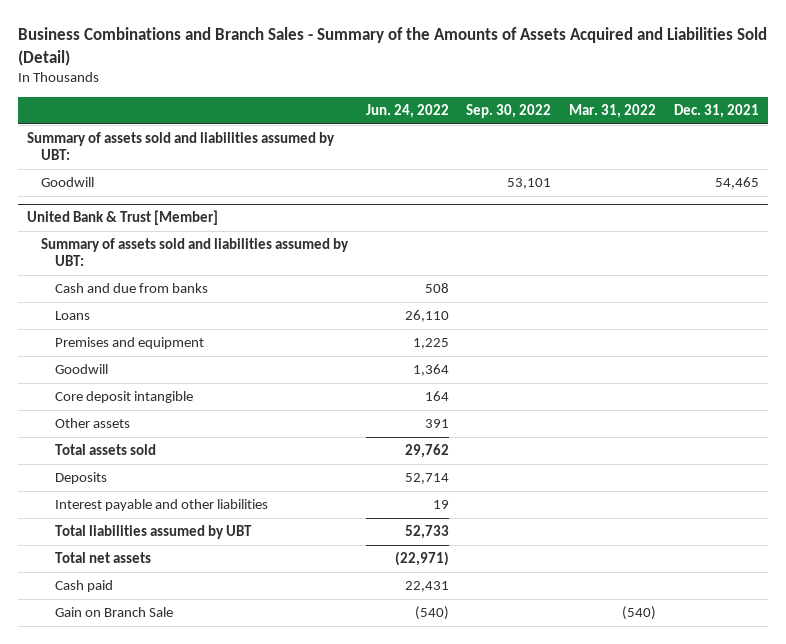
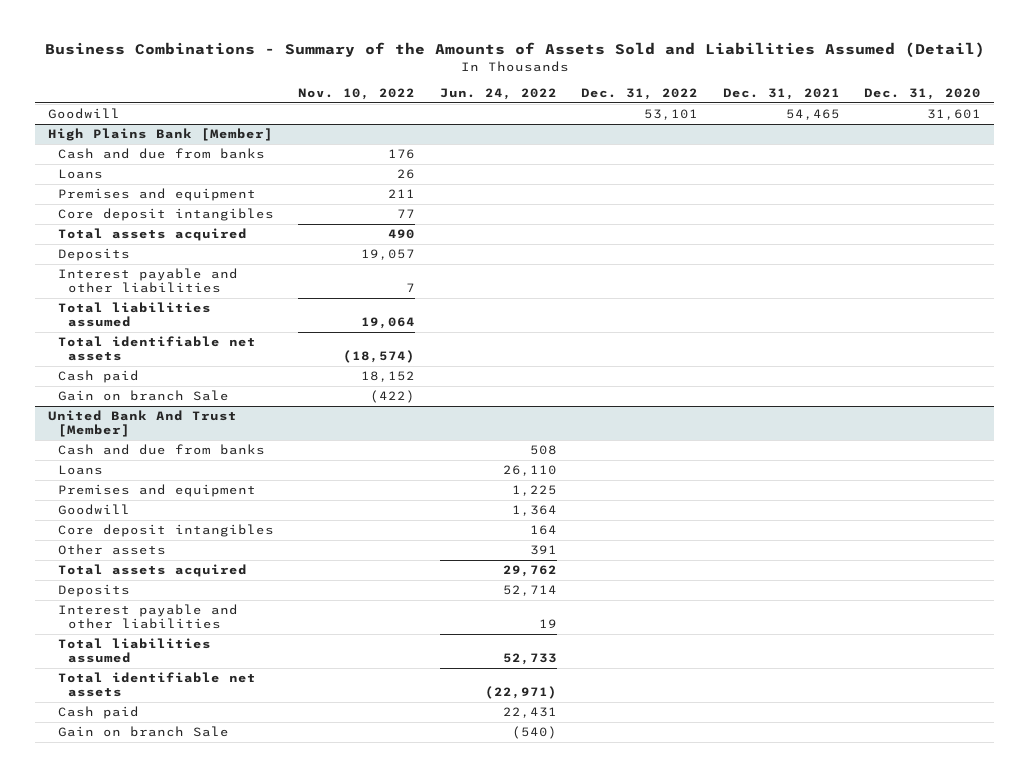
[17,27,767,66] Business Combinations and Branch Sales - Summary of the Amounts of Assets Acquired and Liabilities Sold (Detail) -> [44,42,985,59] Business Combinations - Summary of the Amounts of Assets Sold and Liabilities Assumed (Detail)
[466,103,552,118] Sep. 30, 2022 -> none
[569,103,657,118] Mar. 31, 2022 -> none
none -> [298,87,416,100] Nov. 10, 2022
none -> [581,87,699,100] Dec. 31, 2022
none -> [864,87,982,100] Dec. 31, 2020
[26,132,335,160] Summary of assets sold and liabilities assumed by UBT: -> none
[40,238,349,266] Summary of assets sold and liabilities assumed by UBT: -> none
none -> [47,128,273,142] High Plains Bank [Member]
none -> [57,148,265,160] Cash and due from banks
none -> [57,169,103,180] Loans
none -> [57,188,256,202] Premises and equipment
none -> [57,208,274,222] Core deposit intangibles
none -> [57,228,247,242] Total assets acquired
none -> [57,248,130,262] Deposits
none -> [57,268,238,294] Interest payable and other liabilities
none -> [57,302,211,328] Total liabilities assumed
none -> [57,336,256,362] Total identifiable net assets
none -> [57,370,139,384] Cash paid
none -> [57,390,229,402] Gain on branch Sale
[26,210,218,226] United Bank & Trust [Member] -> [47,410,237,438] United Bank And Trust [Member]
[54,391,193,404] Core deposit intangible -> [57,524,274,538] Core deposit intangibles
[54,444,156,456] Total assets sold -> [57,564,247,578] Total assets acquired
[54,525,252,540] Total liabilities assumed by UBT -> [57,638,211,664] Total liabilities assumed
[54,552,151,564] Total net assets -> [57,672,256,698] Total identifiable net assets
[54,607,173,618] Gain on Branch Sale -> [57,726,229,738] Gain on branch Sale

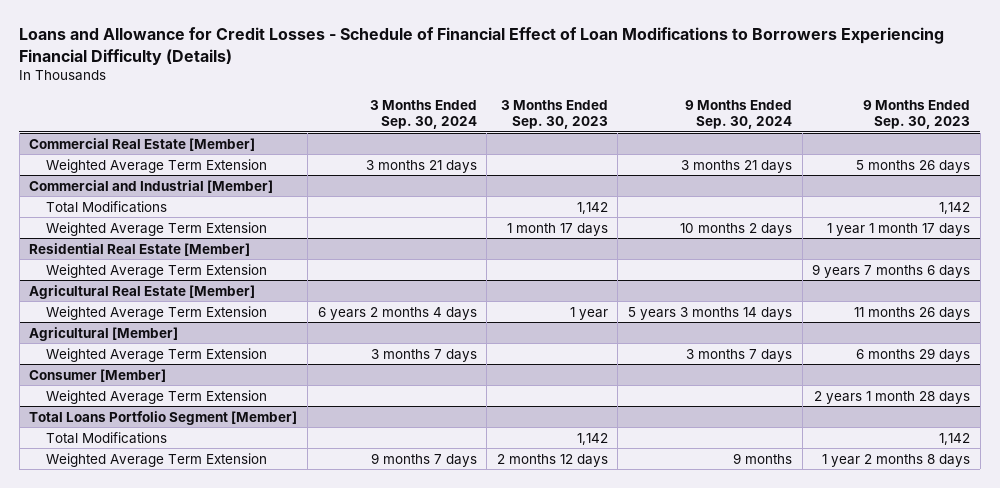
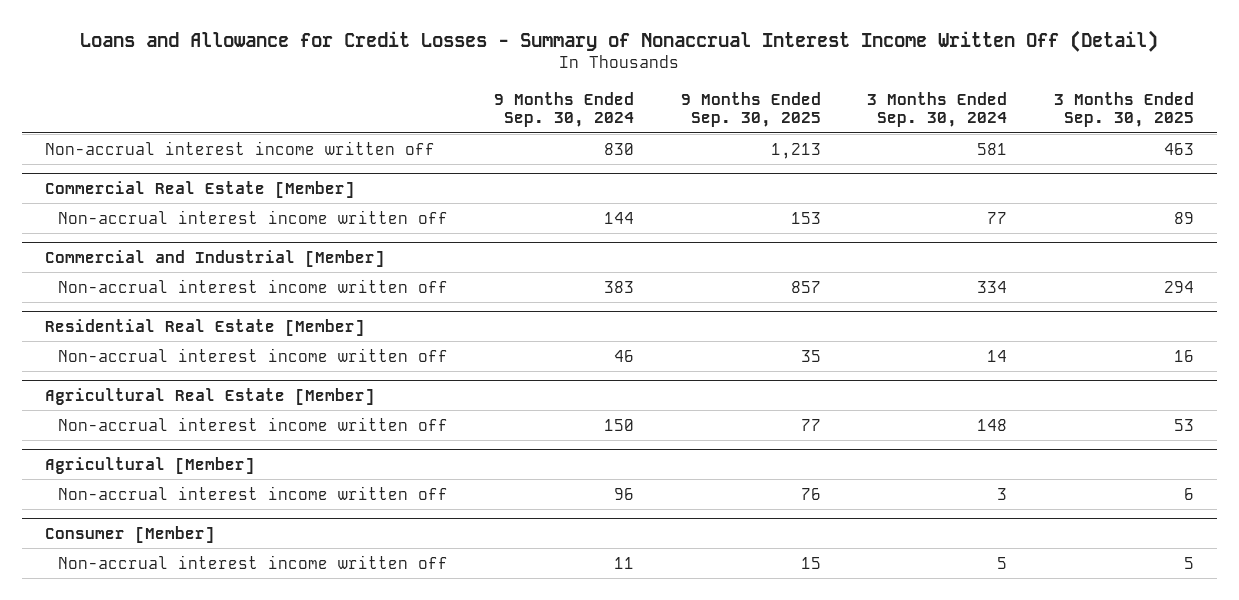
[19,27,945,65] Loans and Allowance for Credit Losses - Schedule of Financial Effect of Loan Modifications to Borrowers Experiencing Financial Difficulty (Details) -> [80,29,1159,52] Loans and Allowance for Credit Losses - Summary of Nonaccrual Interest Income Written Off (Detail)
[500,99,608,129] 3 Months Ended Sep. 30, 2023 -> none
[863,99,971,129] 9 Months Ended Sep. 30, 2023 -> none
none -> [680,91,821,128] 9 Months Ended Sep. 30, 2025
none -> [1053,91,1194,128] 3 Months Ended Sep. 30, 2025
none -> [45,140,436,155] Non-accrual interest income written off
[45,158,267,173] Weighted Average Term Extension -> none
none -> [57,209,448,224] Non-accrual interest income written off
[45,200,167,213] Total Modifications -> none
[45,221,267,236] Weighted Average Term Extension -> none
none -> [57,278,448,293] Non-accrual interest income written off
[45,263,267,278] Weighted Average Term Extension -> none
none -> [57,347,448,362] Non-accrual interest income written off
[45,305,267,320] Weighted Average Term Extension -> none
none -> [57,416,448,431] Non-accrual interest income written off
[45,347,267,362] Weighted Average Term Extension -> none
none -> [57,485,448,500] Non-accrual interest income written off
[45,389,267,404] Weighted Average Term Extension -> none
[29,410,298,425] Total Loans Portfolio Segment [Member] -> none
[45,431,167,444] Total Modifications -> none
[45,452,267,467] Weighted Average Term Extension -> none
none -> [57,554,448,569] Non-accrual interest income written off

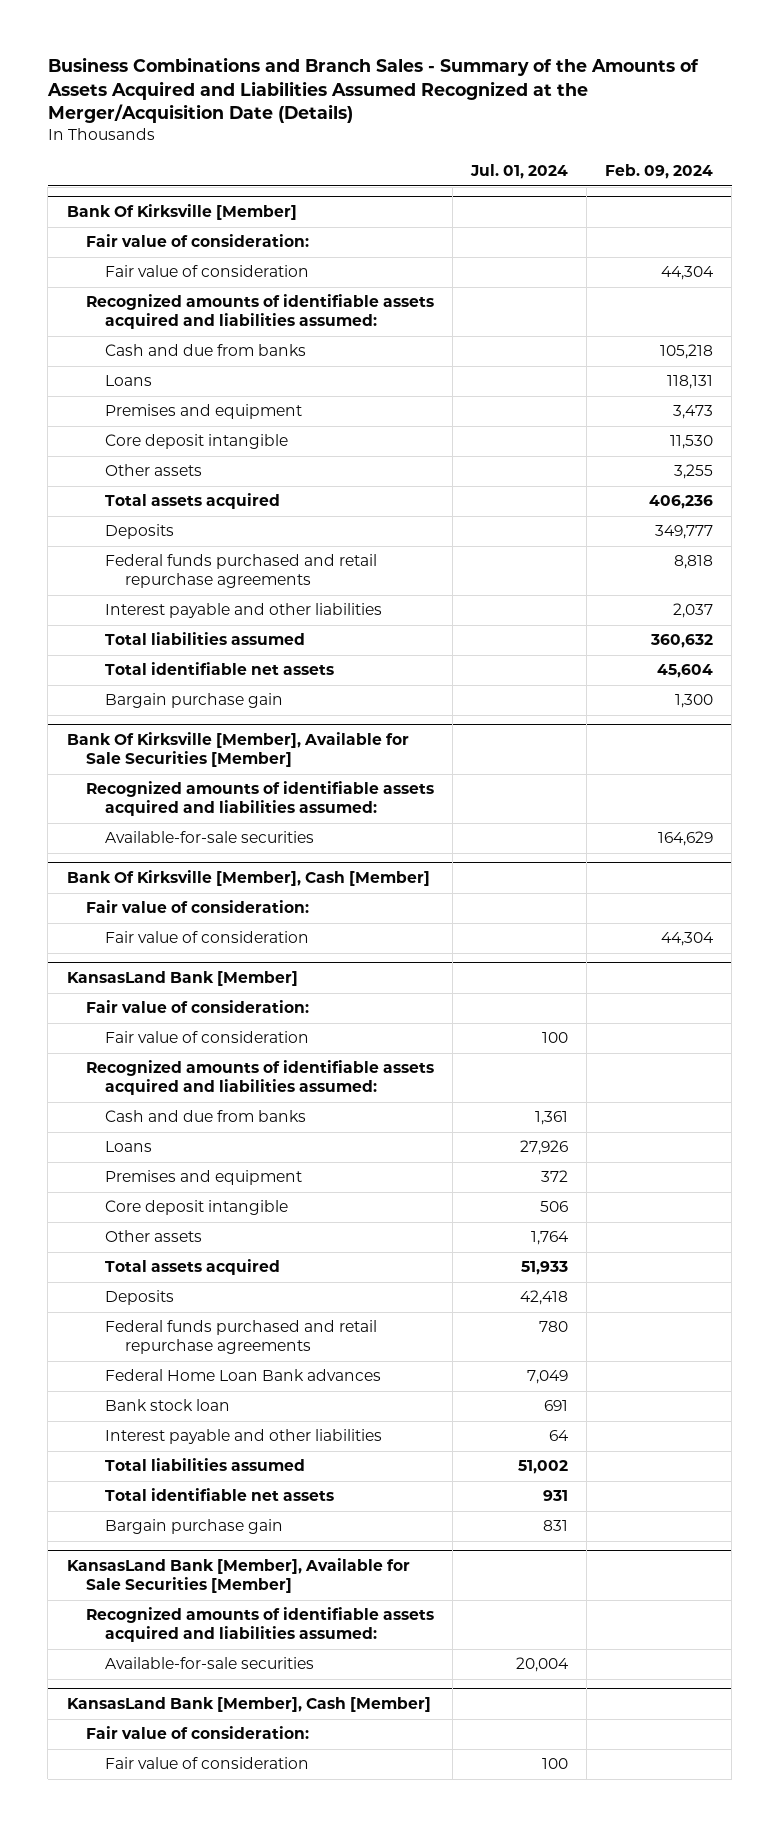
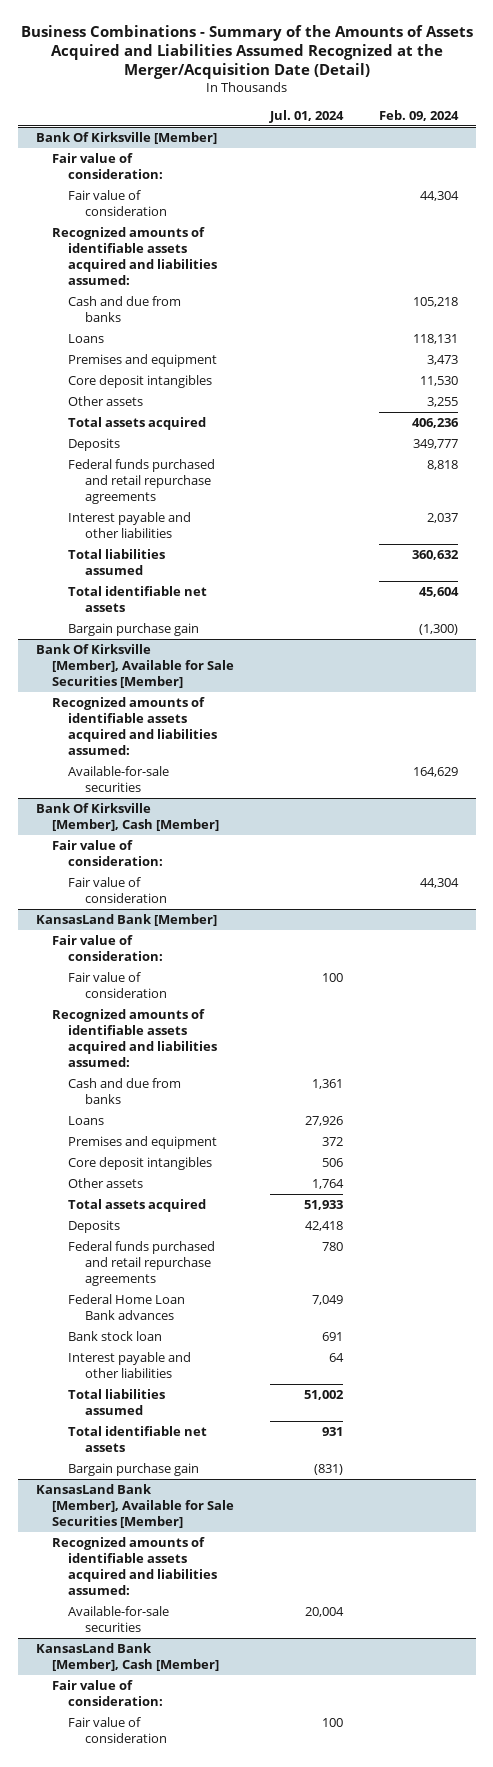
[46,56,699,124] Business Combinations and Branch Sales - Summary of the Amounts of Assets Acquired and Liabilities Assumed Recognized at the Merger/Acquisition Date (Details) -> [20,24,473,80] Business Combinations - Summary of the Amounts of Assets Acquired and Liabilities Assumed Recognized at the Merger/Acquisition Date (Detail)
[105,434,289,450] Core deposit intangible -> [68,375,213,389] Core deposit intangibles
[675,694,714,709] 1,300 -> [418,624,458,636] (1,300)
[105,1200,289,1216] Core deposit intangible -> [68,1157,213,1171] Core deposit intangibles
[543,1520,569,1532] 831 -> [313,1464,343,1476] (831)

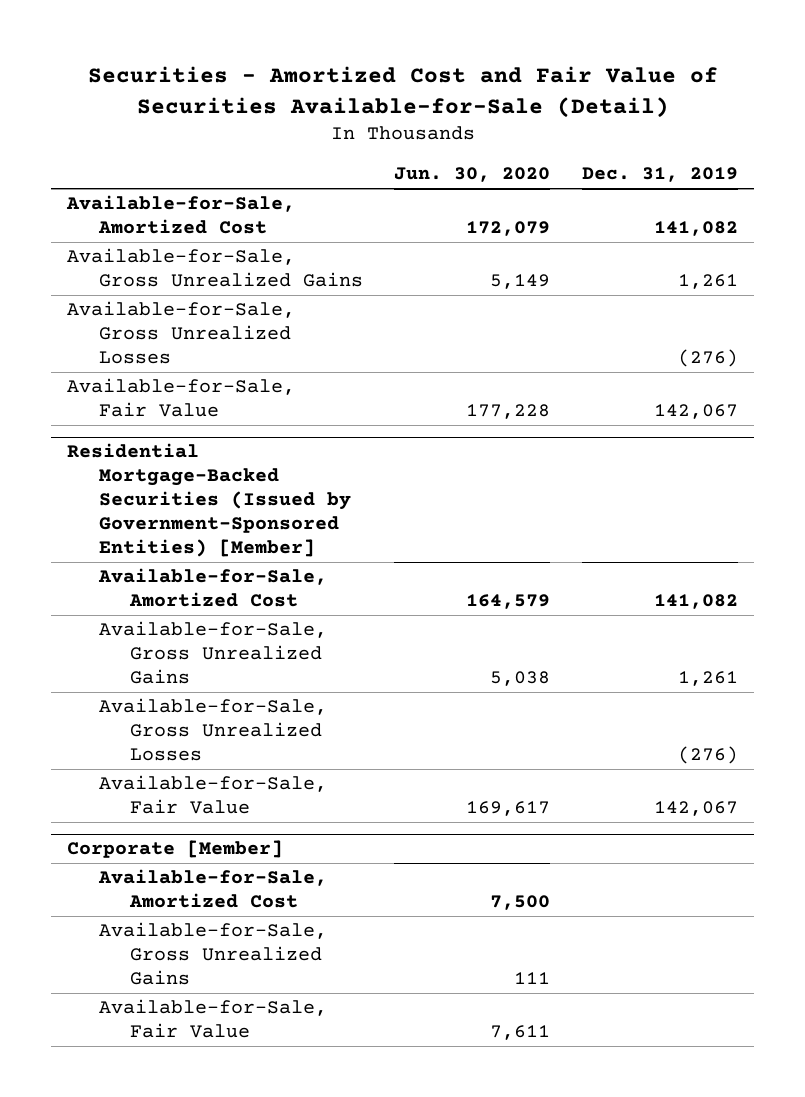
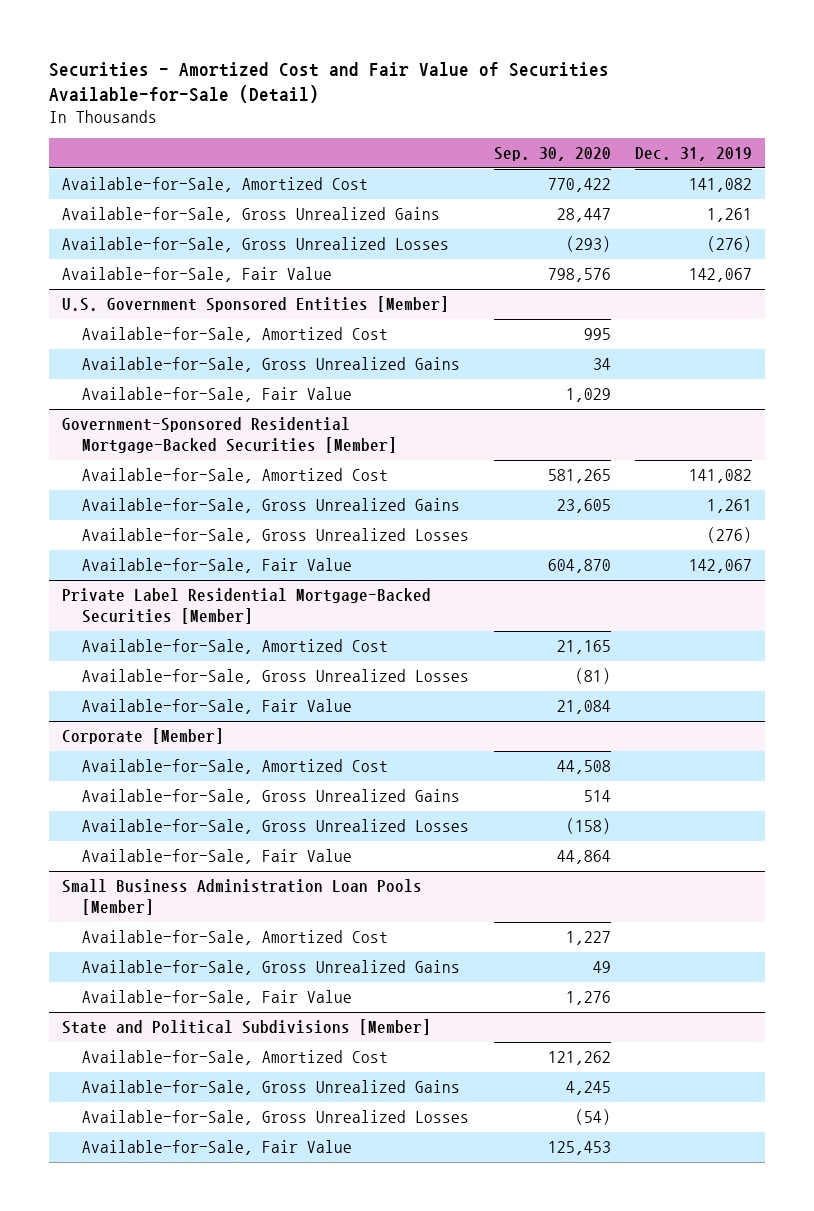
[394,167,551,183] Jun. 30, 2020 -> none
none -> [493,147,611,162] Sep. 30, 2020
none -> [61,296,449,313] U.S. Government Sponsored Entities [Member]
none -> [82,327,389,343] Available-for-Sale, Amortized Cost
none -> [82,357,461,373] Available-for-Sale, Gross Unrealized Gains
none -> [82,387,353,403] Available-for-Sale, Fair Value
[67,443,351,558] Residential Mortgage-Backed Securities (Issued by Government-Sponsored Entities) [Member] -> [61,417,398,453] Government-Sponsored Residential Mortgage-Backed Securities [Member]
none -> [61,588,431,624] Private Label Residential Mortgage-Backed Securities [Member]
none -> [82,639,389,655] Available-for-Sale, Amortized Cost
none -> [82,669,470,685] Available-for-Sale, Gross Unrealized Losses
none -> [82,699,353,715] Available-for-Sale, Fair Value
none -> [82,819,470,835] Available-for-Sale, Gross Unrealized Losses
none -> [61,879,422,915] Small Business Administration Loan Pools [Member]
none -> [82,930,389,946] Available-for-Sale, Amortized Cost
none -> [82,960,461,976] Available-for-Sale, Gross Unrealized Gains
none -> [82,990,353,1006] Available-for-Sale, Fair Value
none -> [61,1019,431,1036] State and Political Subdivisions [Member]
none -> [82,1050,389,1066] Available-for-Sale, Amortized Cost
none -> [82,1080,461,1096] Available-for-Sale, Gross Unrealized Gains
none -> [82,1110,470,1126] Available-for-Sale, Gross Unrealized Losses
none -> [82,1140,353,1156] Available-for-Sale, Fair Value

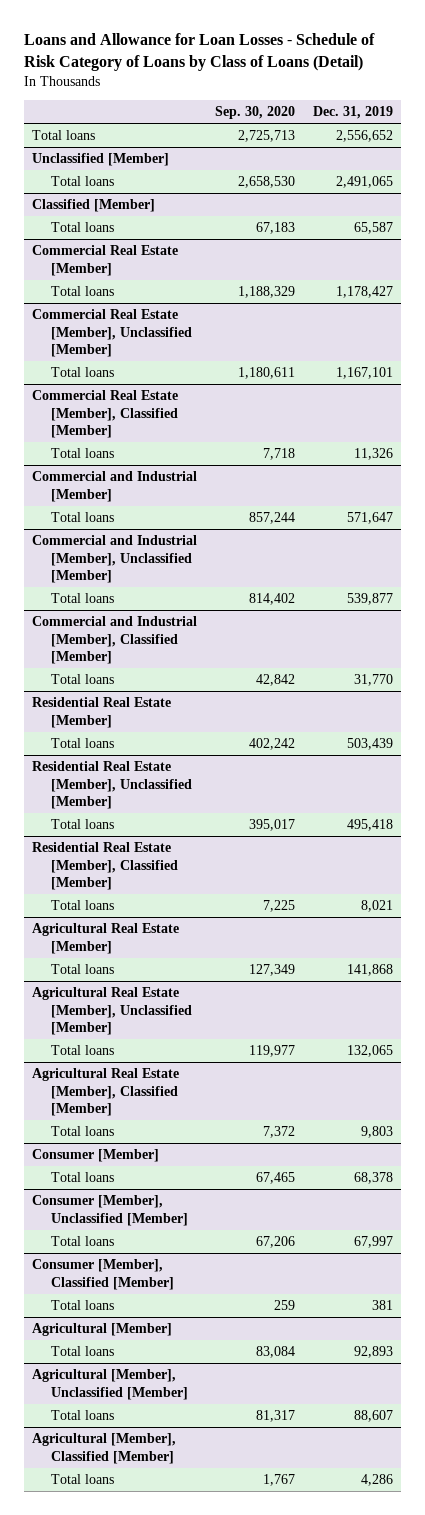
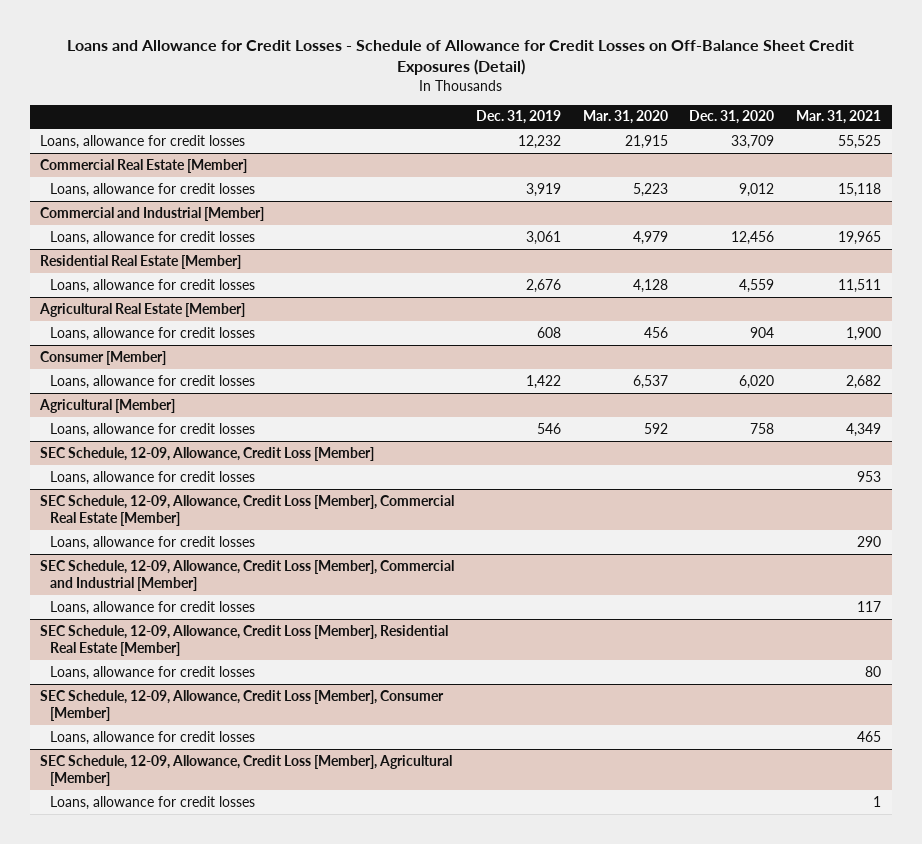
[23,33,375,72] Loans and Allowance for Loan Losses - Schedule of Risk Category of Loans by Class of Loans (Detail) -> [66,39,854,76] Loans and Allowance for Credit Losses - Schedule of Allowance for Credit Losses on Off-Balance Sheet Credit Exposures (Detail)
[214,106,295,120] Sep. 30, 2020 -> none
none -> [582,110,668,125] Mar. 31, 2020
none -> [689,110,775,125] Dec. 31, 2020
none -> [796,110,882,125] Mar. 31, 2021
[32,130,96,141] Total loans -> none
[32,153,170,167] Unclassified [Member] -> none
[50,176,114,187] Total loans -> none
[32,199,156,213] Classified [Member] -> none
[50,222,114,233] Total loans -> none
none -> [40,134,246,149] Loans, allowance for credit losses
[50,286,114,297] Total loans -> none
[32,309,192,357] Commercial Real Estate [Member], Unclassified [Member] -> none
[50,367,114,378] Total loans -> none
[32,390,179,438] Commercial Real Estate [Member], Classified [Member] -> none
[50,448,114,459] Total loans -> none
none -> [50,182,256,197] Loans, allowance for credit losses
[50,512,114,523] Total loans -> none
[32,535,198,583] Commercial and Industrial [Member], Unclassified [Member] -> none
[50,593,114,604] Total loans -> none
[32,616,198,664] Commercial and Industrial [Member], Classified [Member] -> none
[50,674,114,685] Total loans -> none
none -> [50,230,256,245] Loans, allowance for credit losses
[50,738,114,749] Total loans -> none
[32,761,192,809] Residential Real Estate [Member], Unclassified [Member] -> none
[50,819,114,830] Total loans -> none
[32,842,178,890] Residential Real Estate [Member], Classified [Member] -> none
[50,900,114,911] Total loans -> none
none -> [50,278,256,293] Loans, allowance for credit losses
[50,964,114,975] Total loans -> none
[32,987,192,1035] Agricultural Real Estate [Member], Unclassified [Member] -> none
[50,1045,114,1056] Total loans -> none
[32,1068,180,1116] Agricultural Real Estate [Member], Classified [Member] -> none
[50,1126,114,1137] Total loans -> none
none -> [50,326,256,341] Loans, allowance for credit losses
[50,1172,114,1183] Total loans -> none
[32,1195,188,1226] Consumer [Member], Unclassified [Member] -> none
[50,1236,114,1247] Total loans -> none
[32,1259,174,1290] Consumer [Member], Classified [Member] -> none
[50,1300,114,1311] Total loans -> none
none -> [50,374,256,389] Loans, allowance for credit losses
[50,1346,114,1357] Total loans -> none
[32,1369,188,1400] Agricultural [Member], Unclassified [Member] -> none
[50,1410,114,1421] Total loans -> none
[32,1433,177,1464] Agricultural [Member], Classified [Member] -> none
[50,1474,114,1485] Total loans -> none
none -> [50,422,256,437] Loans, allowance for credit losses
none -> [40,446,375,461] SEC Schedule, 12-09, Allowance, Credit Loss [Member]
none -> [50,470,256,485] Loans, allowance for credit losses
none -> [40,494,455,527] SEC Schedule, 12-09, Allowance, Credit Loss [Member], Commercial Real Estate [Member]
none -> [50,535,256,550] Loans, allowance for credit losses
none -> [40,559,455,592] SEC Schedule, 12-09, Allowance, Credit Loss [Member], Commercial and Industrial [Member]
none -> [50,600,256,615] Loans, allowance for credit losses
none -> [40,624,449,657] SEC Schedule, 12-09, Allowance, Credit Loss [Member], Residential Real Estate [Member]
none -> [50,665,256,680] Loans, allowance for credit losses
none -> [40,689,445,722] SEC Schedule, 12-09, Allowance, Credit Loss [Member], Consumer [Member]
none -> [50,730,256,745] Loans, allowance for credit losses
none -> [40,754,453,787] SEC Schedule, 12-09, Allowance, Credit Loss [Member], Agricultural [Member]
none -> [50,795,256,810] Loans, allowance for credit losses

